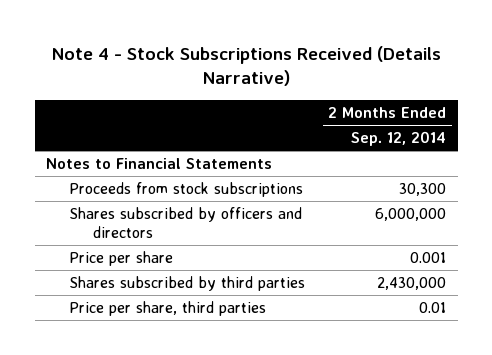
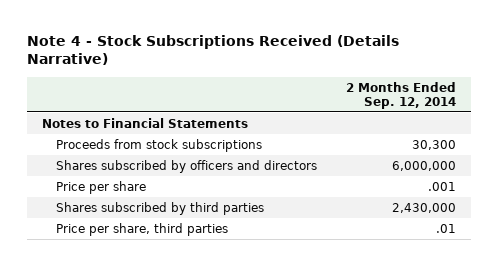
[410,251,447,263] 0.001 -> [428,182,457,192] .001
[419,301,447,313] 0.01 -> [436,224,457,234] .01

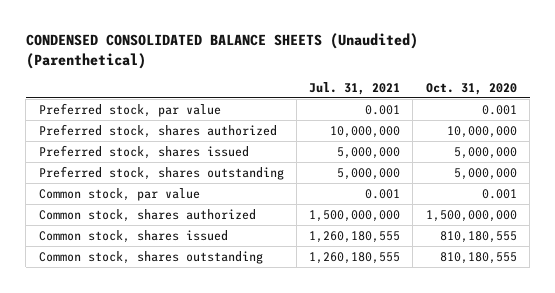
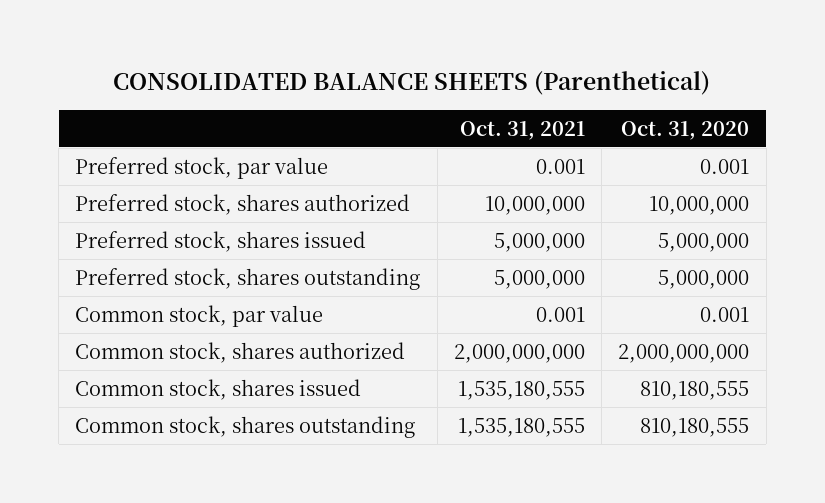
[25,33,418,69] CONDENSED CONSOLIDATED BALANCE SHEETS (Unaudited) (Parenthetical) -> [113,70,711,95] CONSOLIDATED BALANCE SHEETS (Parenthetical)
[309,81,401,95] Jul. 31, 2021 -> none
none -> [459,120,585,140] Oct. 31, 2021
[425,209,517,222] 1,500,000,000 -> [618,343,750,363] 2,000,000,000

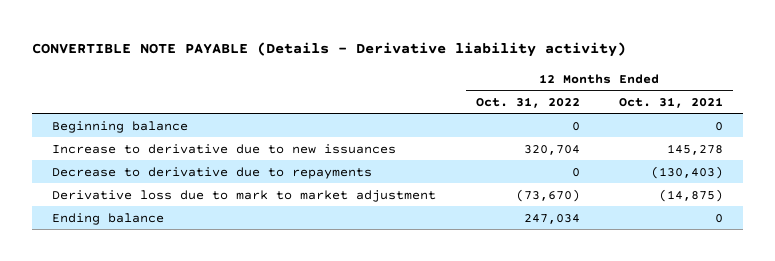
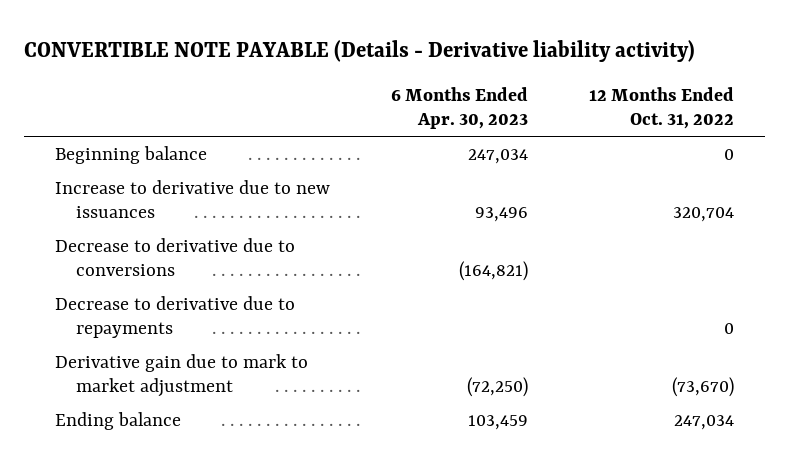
[619,96,724,108] Oct. 31, 2021 -> none
none -> [390,86,528,130] 6 Months Ended Apr. 30, 2023
none -> [54,237,295,277] Decrease to derivative due to conversions
[52,189,437,202] Derivative loss due to mark to market adjustment -> [54,353,308,398] Derivative gain due to mark to market adjustment

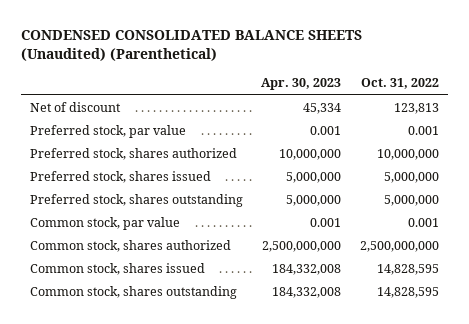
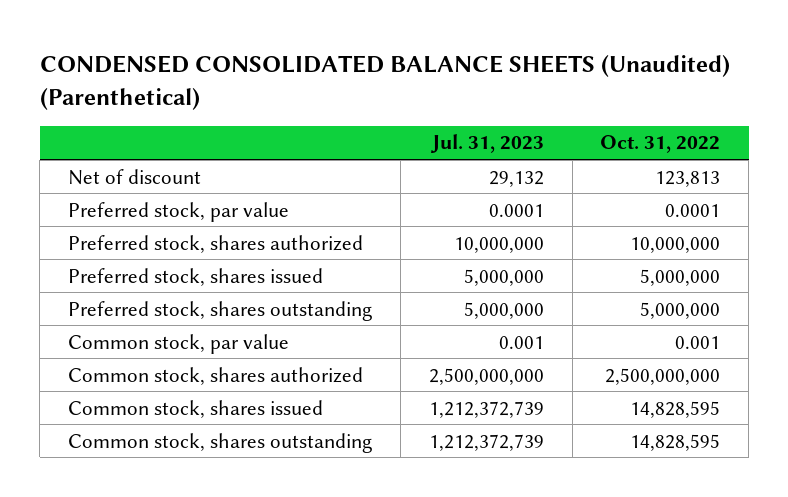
[261,78,342,91] Apr. 30, 2023 -> none
none -> [429,134,544,154] Jul. 31, 2023
[407,126,439,136] 0.001 -> [665,203,721,217] 0.0001

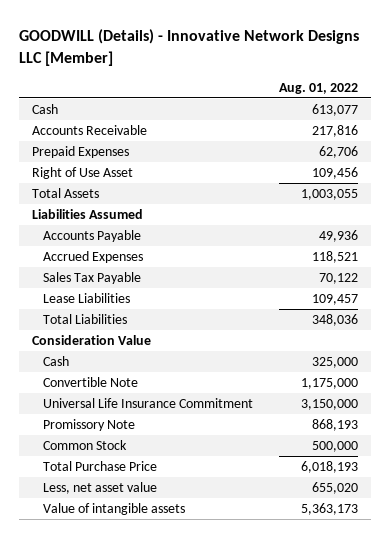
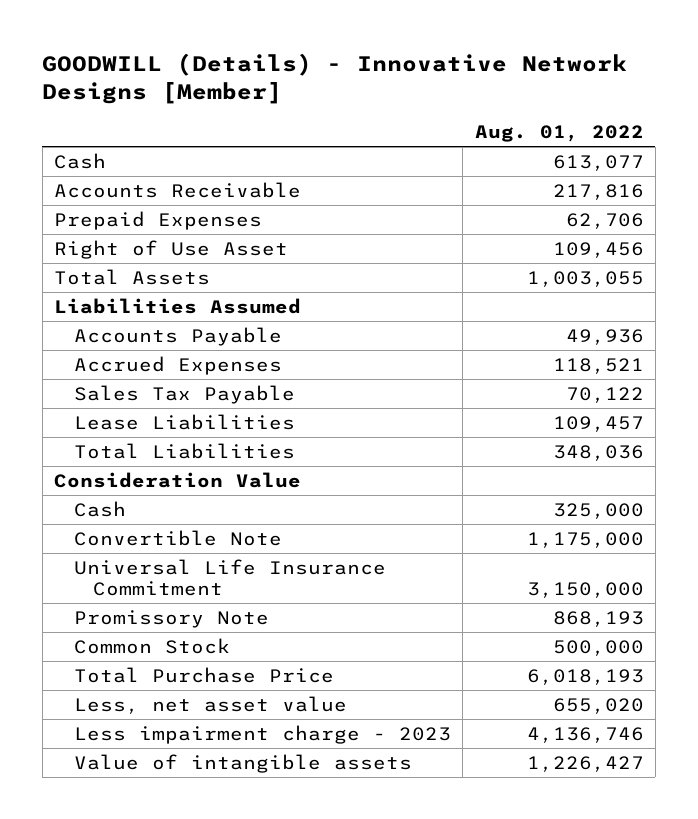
[19,29,360,66] GOODWILL (Details) - Innovative Network Designs LLC [Member] -> [42,52,628,105] GOODWILL (Details) - Innovative Network Designs [Member]
none -> [73,724,451,744] Less impairment charge - 2023
[301,503,359,516] 5,363,173 -> [526,755,644,772] 1,226,427

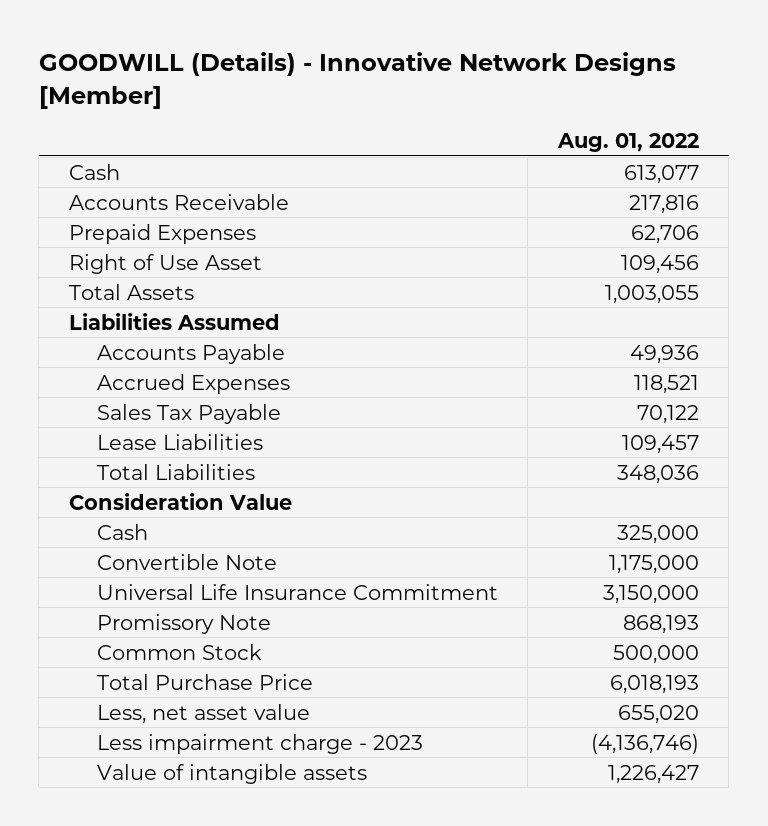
[526,726,644,743] 4,136,746 -> [590,733,699,754] (4,136,746)

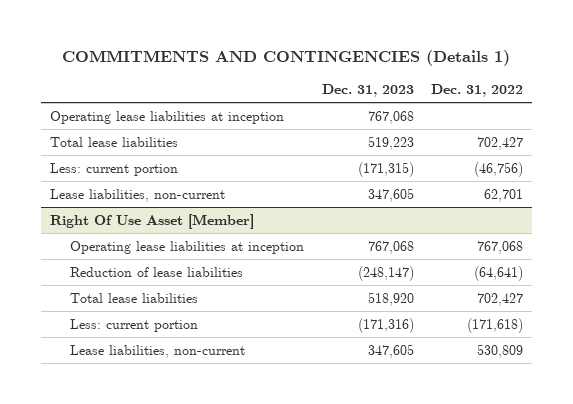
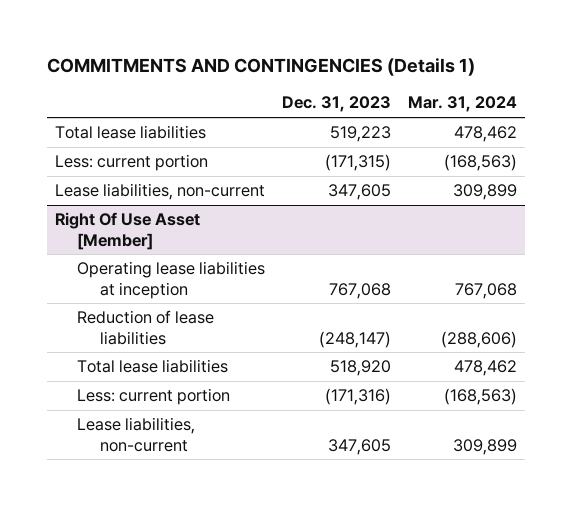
[431,83,524,97] Dec. 31, 2022 -> none
none -> [407,96,517,113] Mar. 31, 2024
[49,110,284,124] Operating lease liabilities at inception -> none

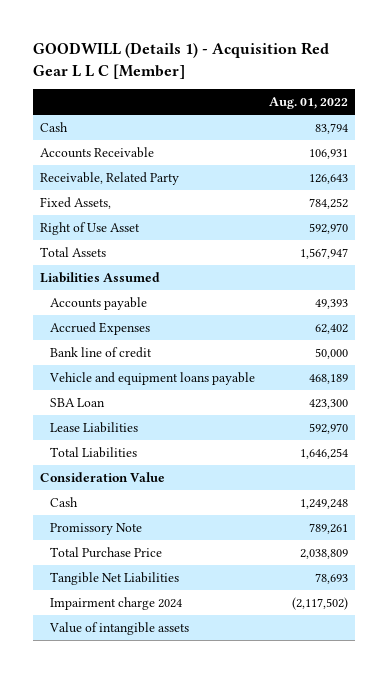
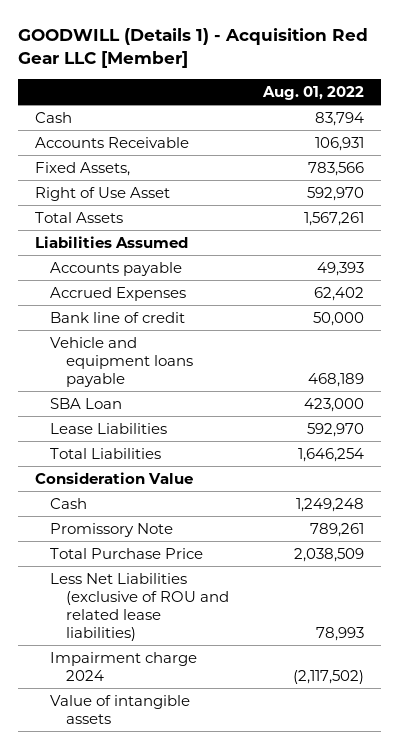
[32,42,329,79] GOODWILL (Details 1) - Acquisition Red Gear L L C [Member] -> [17,28,368,69] GOODWILL (Details 1) - Acquisition Red Gear LLC [Member]
[40,171,180,185] Receivable, Related Party -> none
[309,197,349,209] 784,252 -> [307,161,364,176] 783,566
[300,247,349,259] 1,567,947 -> [303,211,364,226] 1,567,261
[309,398,349,409] 423,300 -> [303,397,364,412] 423,000
[300,548,349,559] 2,038,809 -> [293,547,364,562] 2,038,509
[49,571,179,585] Tangible Net Liabilities -> [50,572,229,641] Less Net Liabilities (exclusive of ROU and related lease liabilities)
[315,572,349,584] 78,693 -> [315,626,364,641] 78,993

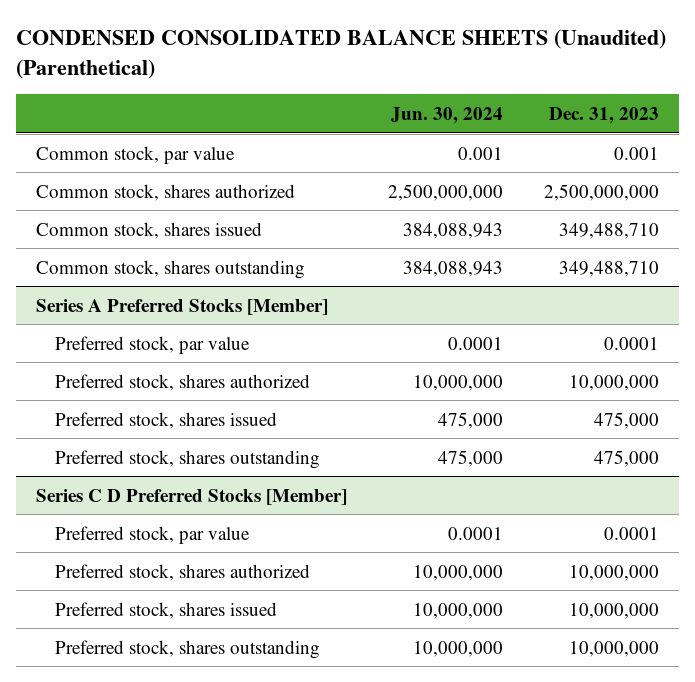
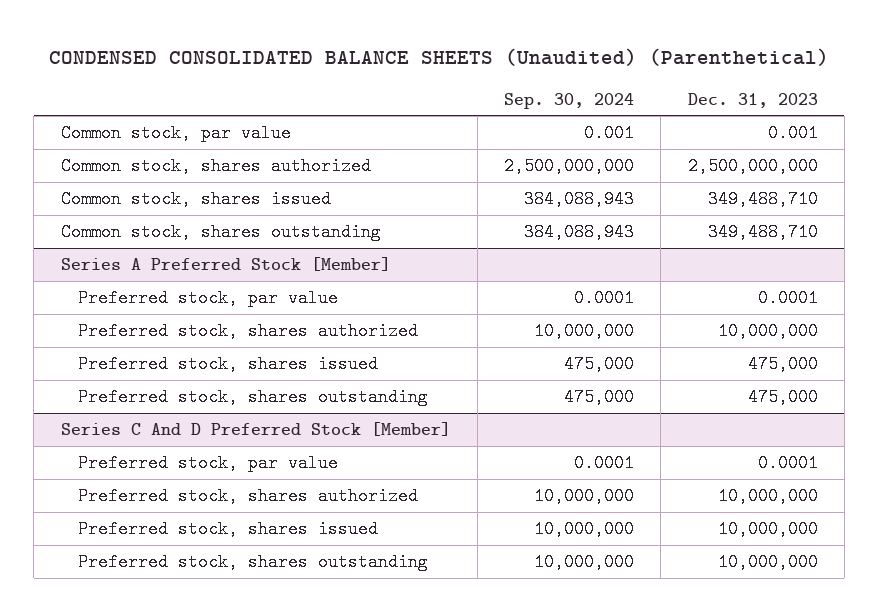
[390,106,503,124] Jun. 30, 2024 -> none
none -> [504,92,635,109] Sep. 30, 2024
[36,298,329,315] Series A Preferred Stocks [Member] -> [60,257,391,272] Series A Preferred Stock [Member]
[36,488,348,505] Series C D Preferred Stocks [Member] -> [60,422,451,437] Series C And D Preferred Stock [Member]

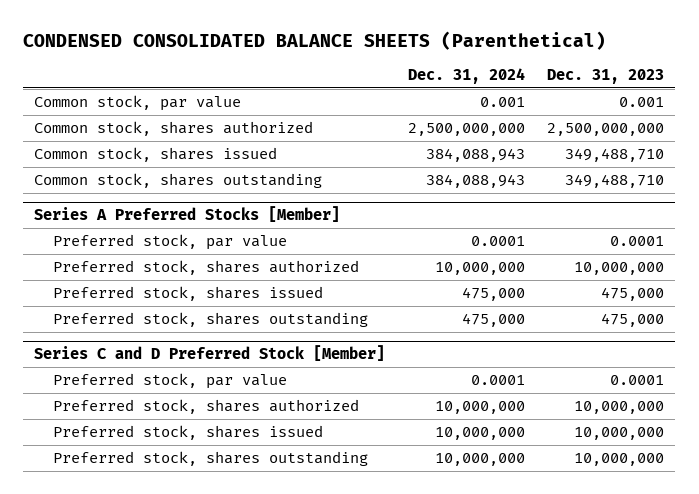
[49,47,830,66] CONDENSED CONSOLIDATED BALANCE SHEETS (Unaudited) (Parenthetical) -> [23,30,607,50] CONDENSED CONSOLIDATED BALANCE SHEETS (Parenthetical)
[504,92,635,109] Sep. 30, 2024 -> none
none -> [407,68,525,85] Dec. 31, 2024
[60,257,391,272] Series A Preferred Stock [Member] -> [34,206,341,223] Series A Preferred Stocks [Member]
[60,422,451,437] Series C And D Preferred Stock [Member] -> [34,345,386,362] Series C and D Preferred Stock [Member]

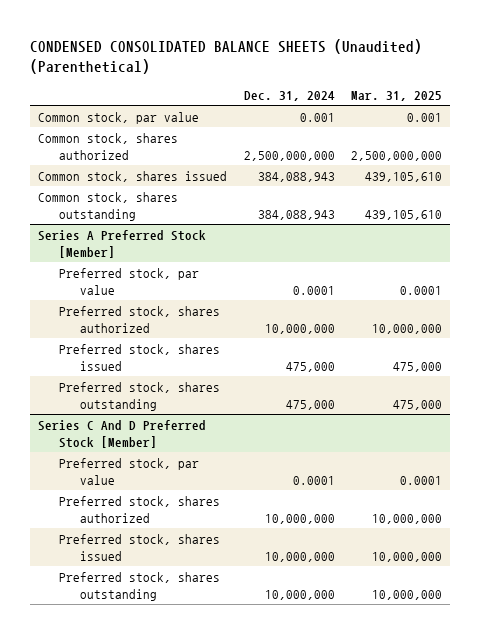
[23,30,607,50] CONDENSED CONSOLIDATED BALANCE SHEETS (Parenthetical) -> [30,38,423,75] CONDENSED CONSOLIDATED BALANCE SHEETS (Unaudited) (Parenthetical)
[547,69,665,85] Dec. 31, 2023 -> none
none -> [351,91,443,102] Mar. 31, 2025
[34,206,341,223] Series A Preferred Stocks [Member] -> [38,229,207,258] Series A Preferred Stock [Member]
[34,345,386,362] Series C and D Preferred Stock [Member] -> [38,419,207,448] Series C And D Preferred Stock [Member]

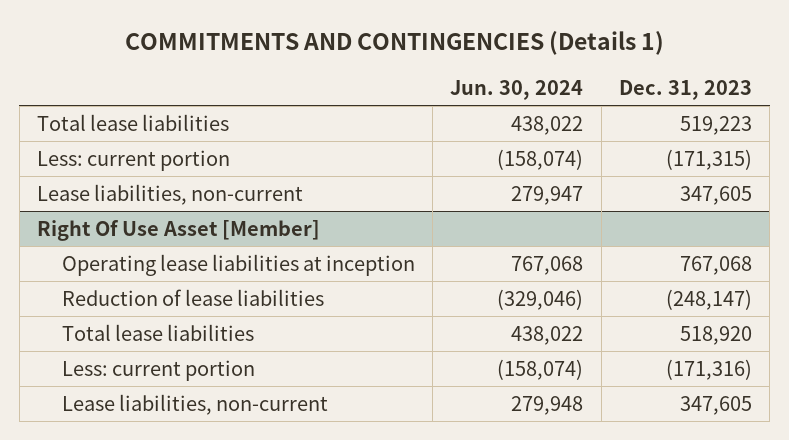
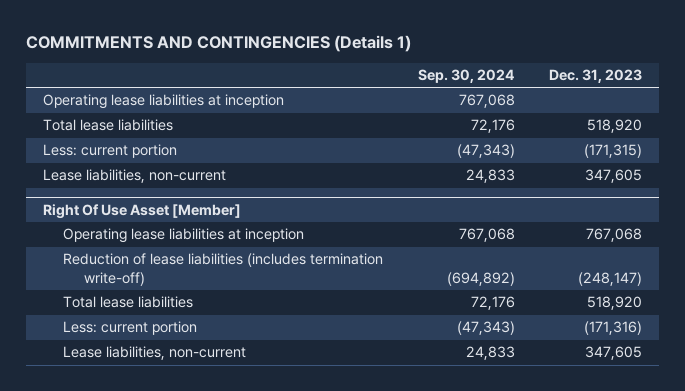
[450,79,584,100] Jun. 30, 2024 -> none
none -> [417,69,515,84] Sep. 30, 2024
none -> [43,94,285,110] Operating lease liabilities at inception
[680,115,753,135] 519,223 -> [587,119,643,134] 518,920
[61,288,324,306] Reduction of lease liabilities -> [63,253,384,286] Reduction of lease liabilities (includes termination write-off)

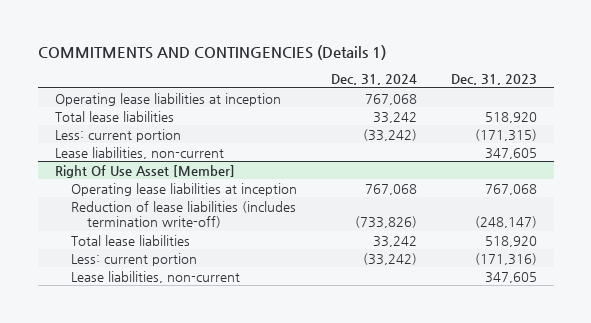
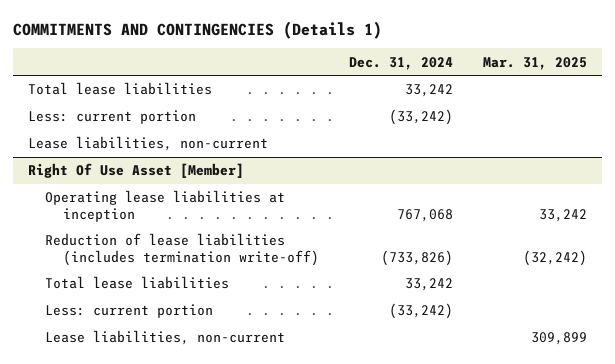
[450,74,537,86] Dec. 31, 2023 -> none
none -> [482,56,587,70] Mar. 31, 2025
[54,92,281,106] Operating lease liabilities at inception -> none

